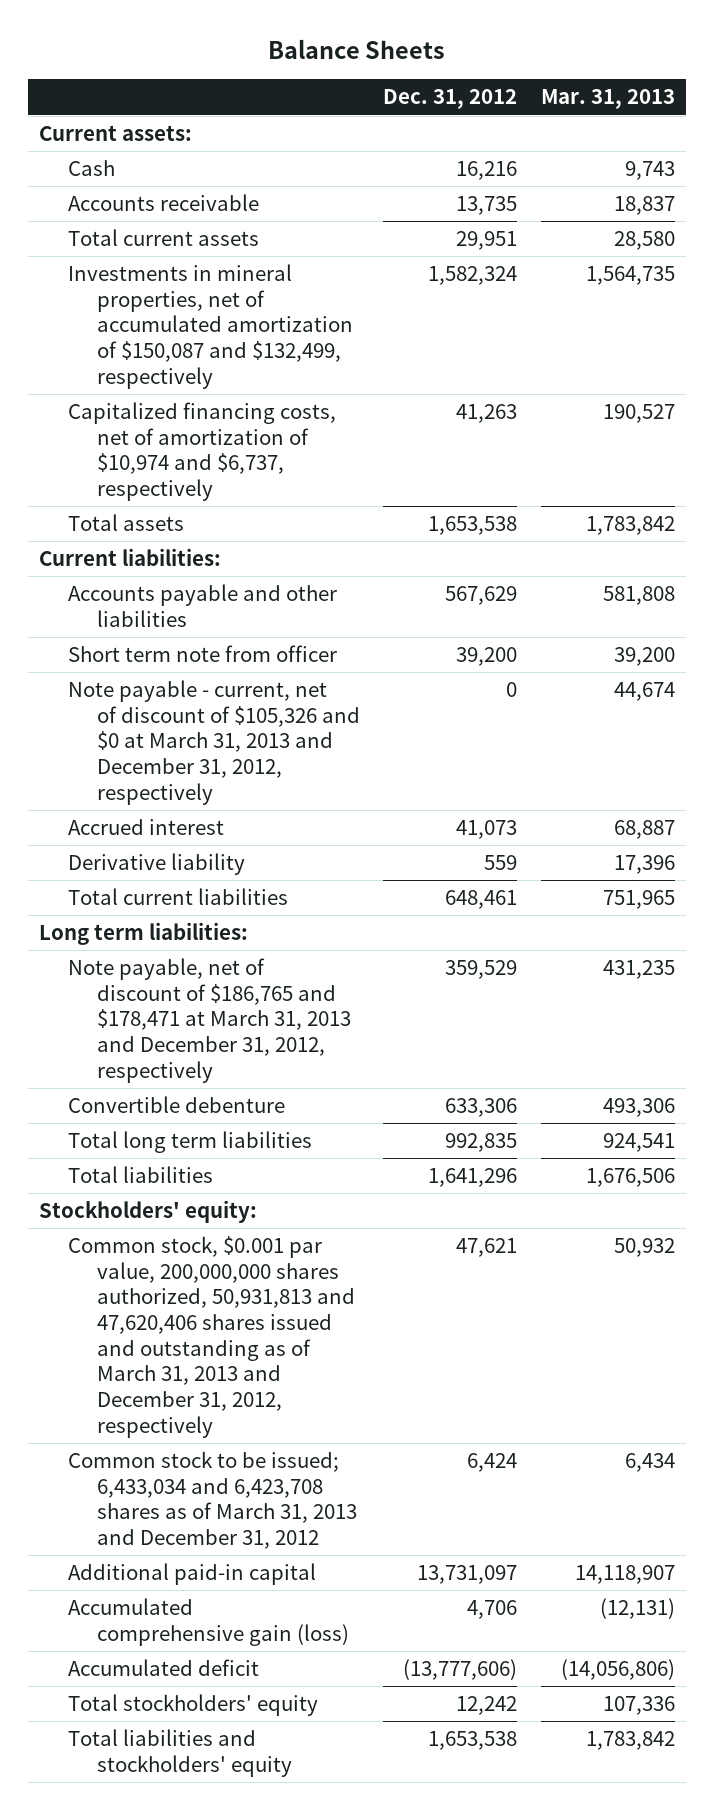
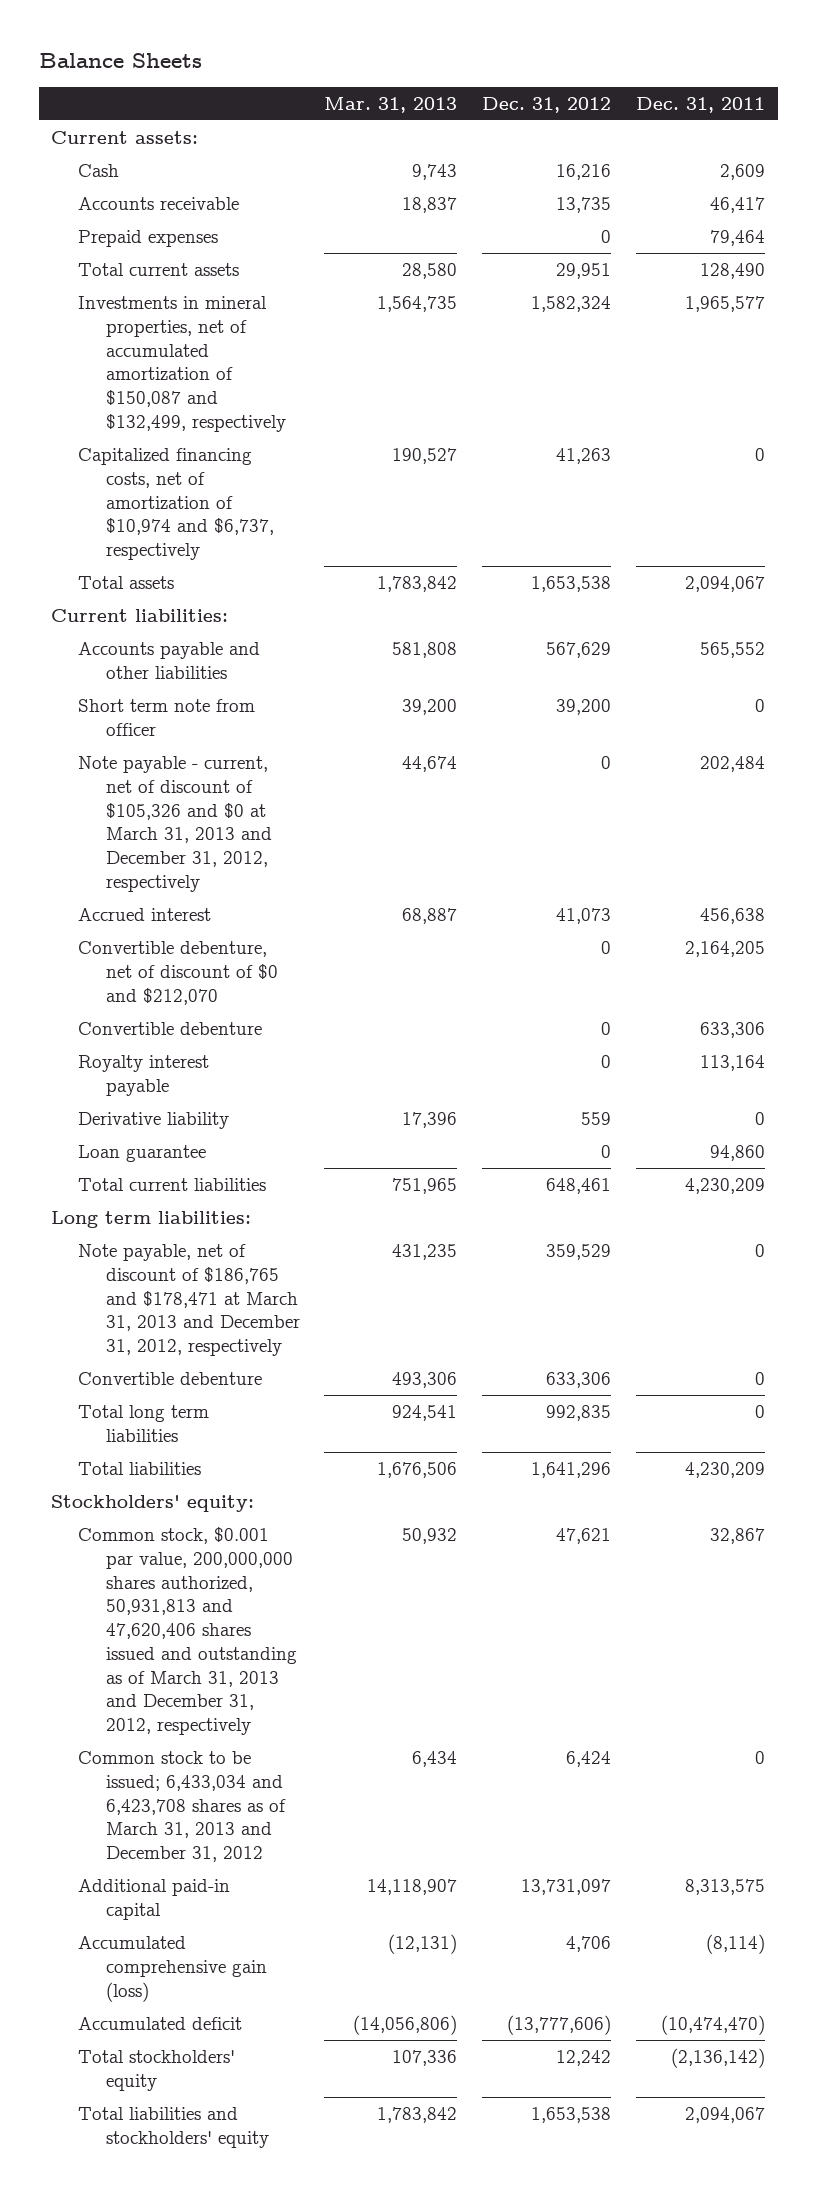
none -> [636,96,766,113] Dec. 31, 2011
none -> [78,230,219,248] Prepaid expenses
none -> [78,941,278,1005] Convertible debenture, net of discount of $0 and $212,070
none -> [78,1022,263,1036] Convertible debenture
none -> [78,1055,210,1096] Royalty interest payable
none -> [78,1145,207,1163] Loan guarantee

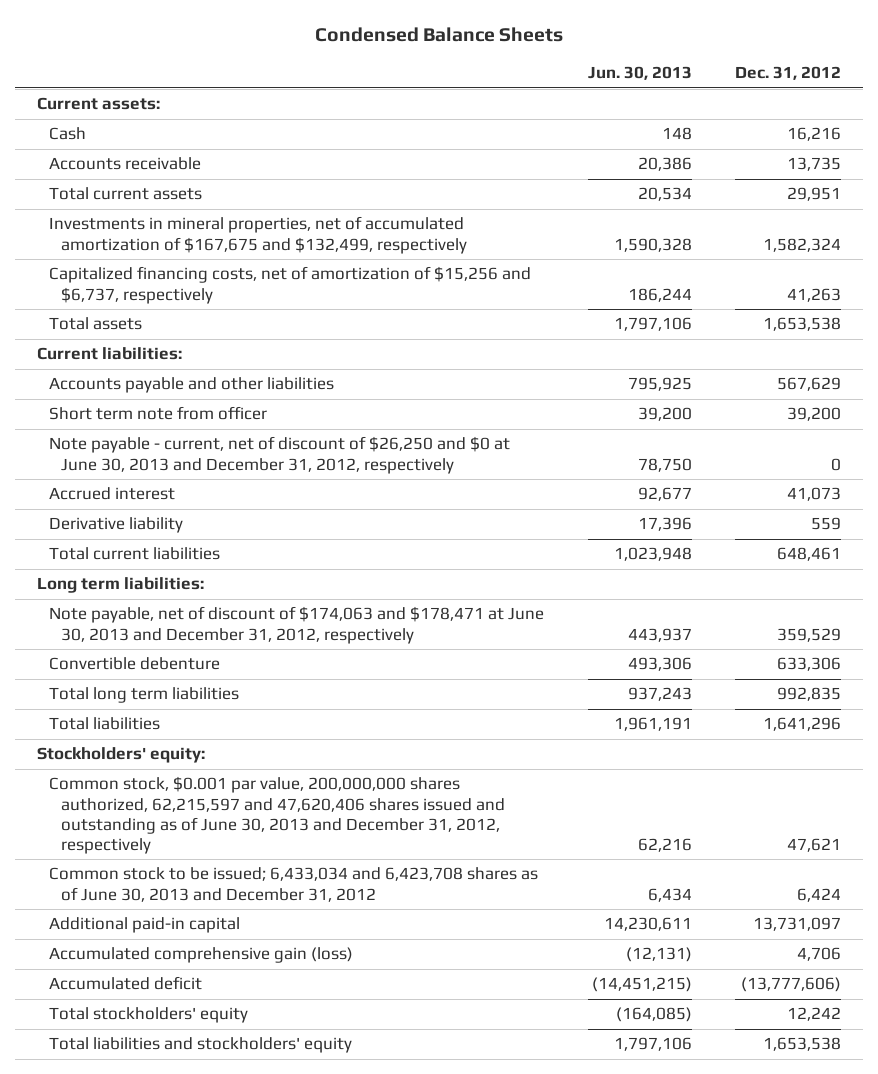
[38,52,202,68] Balance Sheets -> [315,26,564,42] Condensed Balance Sheets
[324,96,458,113] Mar. 31, 2013 -> none
[636,96,766,113] Dec. 31, 2011 -> none
none -> [587,66,692,81] Jun. 30, 2013
[78,230,219,248] Prepaid expenses -> none
[78,296,286,432] Investments in mineral properties, net of accumulated amortization of $150,087 and $132,499, respectively -> [48,216,468,254] Investments in mineral properties, net of accumulated amortization of $167,675 and $132,499, respectively
[78,448,274,561] Capitalized financing costs, net of amortization of $10,974 and $6,737, respectively -> [48,266,531,304] Capitalized financing costs, net of amortization of $15,256 and $6,737, respectively
[78,756,272,892] Note payable - current, net of discount of $105,326 and $0 at March 31, 2013 and December 31, 2012, respectively -> [48,436,510,474] Note payable - current, net of discount of $26,250 and $0 at June 30, 2013 and December 31, 2012, respectively
[78,941,278,1005] Convertible debenture, net of discount of $0 and $212,070 -> none
[78,1022,263,1036] Convertible debenture -> none
[78,1055,210,1096] Royalty interest payable -> none
[78,1145,207,1163] Loan guarantee -> none
[78,1244,300,1357] Note payable, net of discount of $186,765 and $178,471 at March 31, 2013 and December 31, 2012, respectively -> [48,606,544,644] Note payable, net of discount of $174,063 and $178,471 at June 30, 2013 and December 31, 2012, respectively
[78,1527,297,1736] Common stock, $0.001 par value, 200,000,000 shares authorized, 50,931,813 and 47,620,406 shares issued and outstanding as of March 31, 2013 and December 31, 2012, respectively -> [48,776,506,854] Common stock, $0.001 par value, 200,000,000 shares authorized, 62,215,597 and 47,620,406 shares issued and outstanding as of June 30, 2013 and December 31, 2012, respectively
[78,1751,286,1863] Common stock to be issued; 6,433,034 and 6,423,708 shares as of March 31, 2013 and December 31, 2012 -> [48,867,538,902] Common stock to be issued; 6,433,034 and 6,423,708 shares as of June 30, 2013 and December 31, 2012

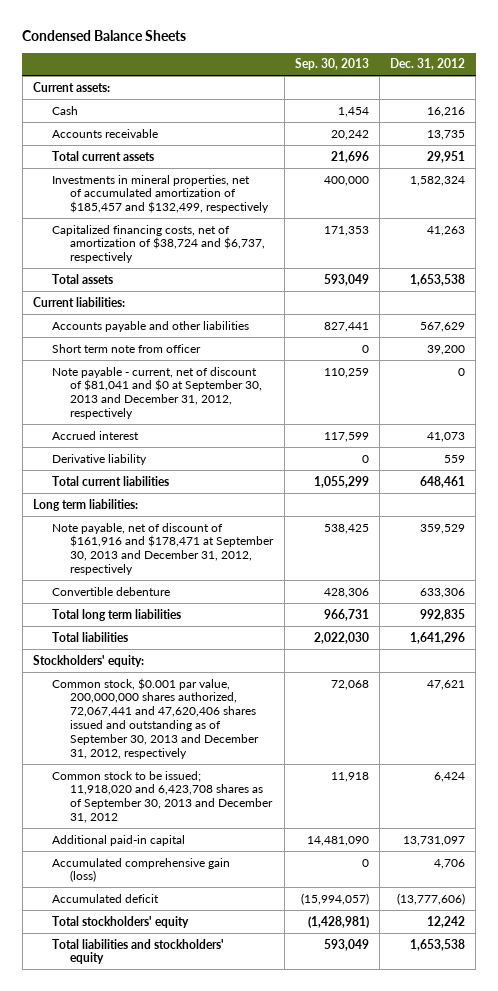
[587,66,692,81] Jun. 30, 2013 -> none
none -> [294,58,369,71] Sep. 30, 2013
[48,216,468,254] Investments in mineral properties, net of accumulated amortization of $167,675 and $132,499, respectively -> [51,174,270,214] Investments in mineral properties, net of accumulated amortization of $185,457 and $132,499, respectively
[48,266,531,304] Capitalized financing costs, net of amortization of $15,256 and $6,737, respectively -> [51,224,266,264] Capitalized financing costs, net of amortization of $38,724 and $6,737, respectively
[48,436,510,474] Note payable - current, net of discount of $26,250 and $0 at June 30, 2013 and December 31, 2012, respectively -> [51,366,263,419] Note payable - current, net of discount of $81,041 and $0 at September 30, 2013 and December 31, 2012, respectively
[48,606,544,644] Note payable, net of discount of $174,063 and $178,471 at June 30, 2013 and December 31, 2012, respectively -> [51,522,275,575] Note payable, net of discount of $161,916 and $178,471 at September 30, 2013 and December 31, 2012, respectively
[48,776,506,854] Common stock, $0.001 par value, 200,000,000 shares authorized, 62,215,597 and 47,620,406 shares issued and outstanding as of June 30, 2013 and December 31, 2012, respectively -> [51,677,260,759] Common stock, $0.001 par value, 200,000,000 shares authorized, 72,067,441 and 47,620,406 shares issued and outstanding as of September 30, 2013 and December 31, 2012, respectively
[48,867,538,902] Common stock to be issued; 6,433,034 and 6,423,708 shares as of June 30, 2013 and December 31, 2012 -> [51,770,274,823] Common stock to be issued; 11,918,020 and 6,423,708 shares as of September 30, 2013 and December 31, 2012

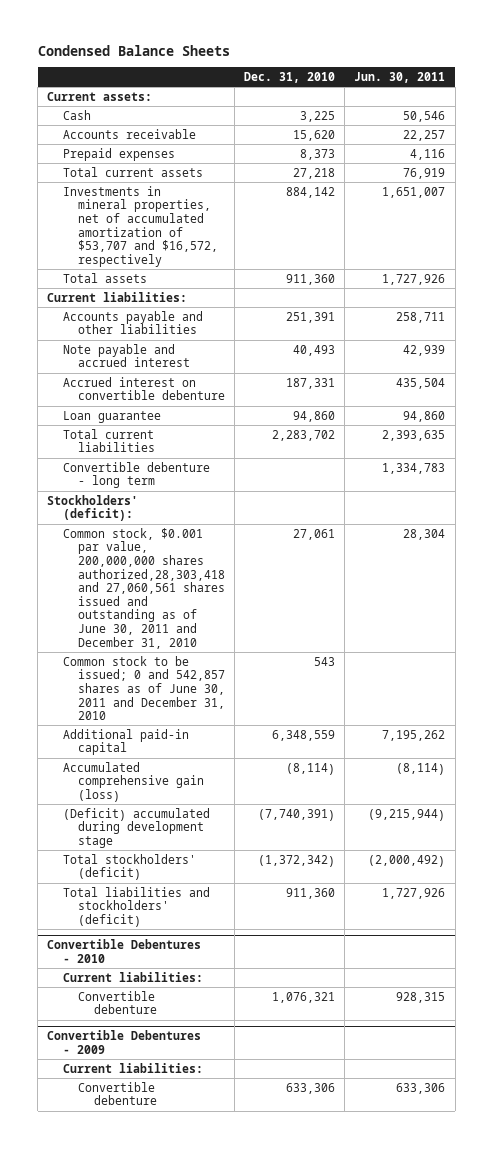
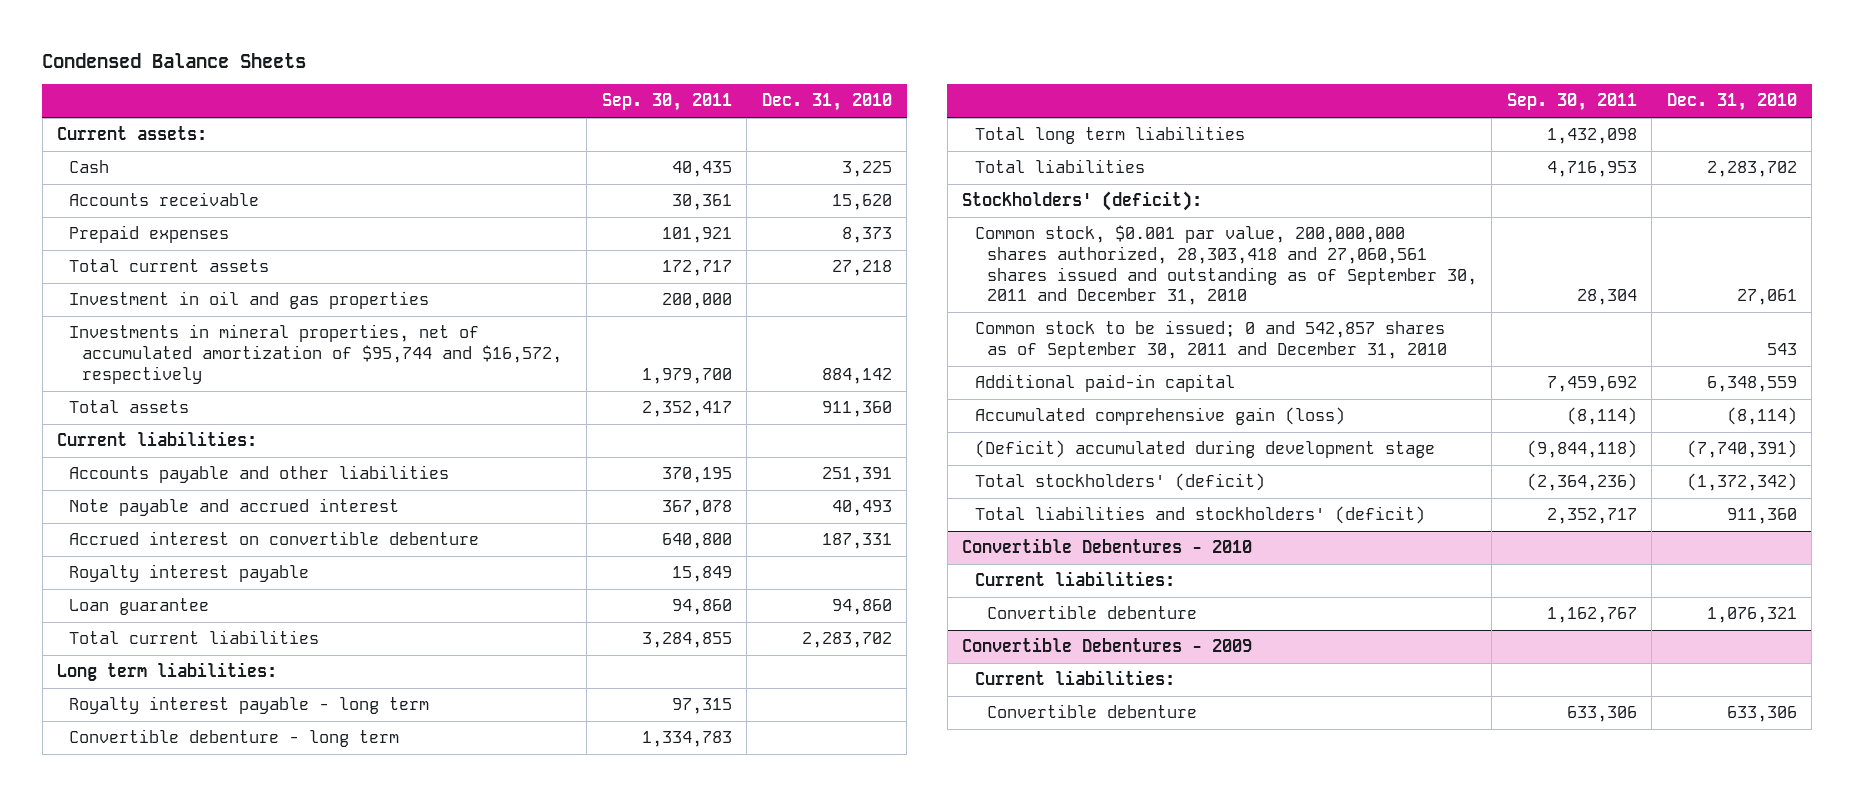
[354,72,446,84] Jun. 30, 2011 -> none
none -> [601,93,732,112] Sep. 30, 2011
none -> [69,291,430,310] Investment in oil and gas properties
[62,185,219,267] Investments in mineral properties, net of accumulated amortization of $53,707 and $16,572, respectively -> [69,324,562,384] Investments in mineral properties, net of accumulated amortization of $95,744 and $16,572, respectively
none -> [69,564,310,583] Royalty interest payable
none -> [57,662,278,682] Long term liabilities:
none -> [69,696,430,715] Royalty interest payable - long term
none -> [974,126,1245,145] Total long term liabilities
none -> [974,159,1145,174] Total liabilities
[62,527,226,649] Common stock, $0.001 par value, 200,000,000 shares authorized,28,303,418 and 27,060,561 shares issued and outstanding as of June 30, 2011 and December 31, 2010 -> [974,225,1477,306] Common stock, $0.001 par value, 200,000,000 shares authorized, 28,303,418 and 27,060,561 shares issued and outstanding as of September 30, 2011 and December 31, 2010
[62,655,226,721] Common stock to be issued; 0 and 542,857 shares as of June 30, 2011 and December 31, 2010 -> [974,320,1447,360] Common stock to be issued; 0 and 542,857 shares as of September 30, 2011 and December 31, 2010

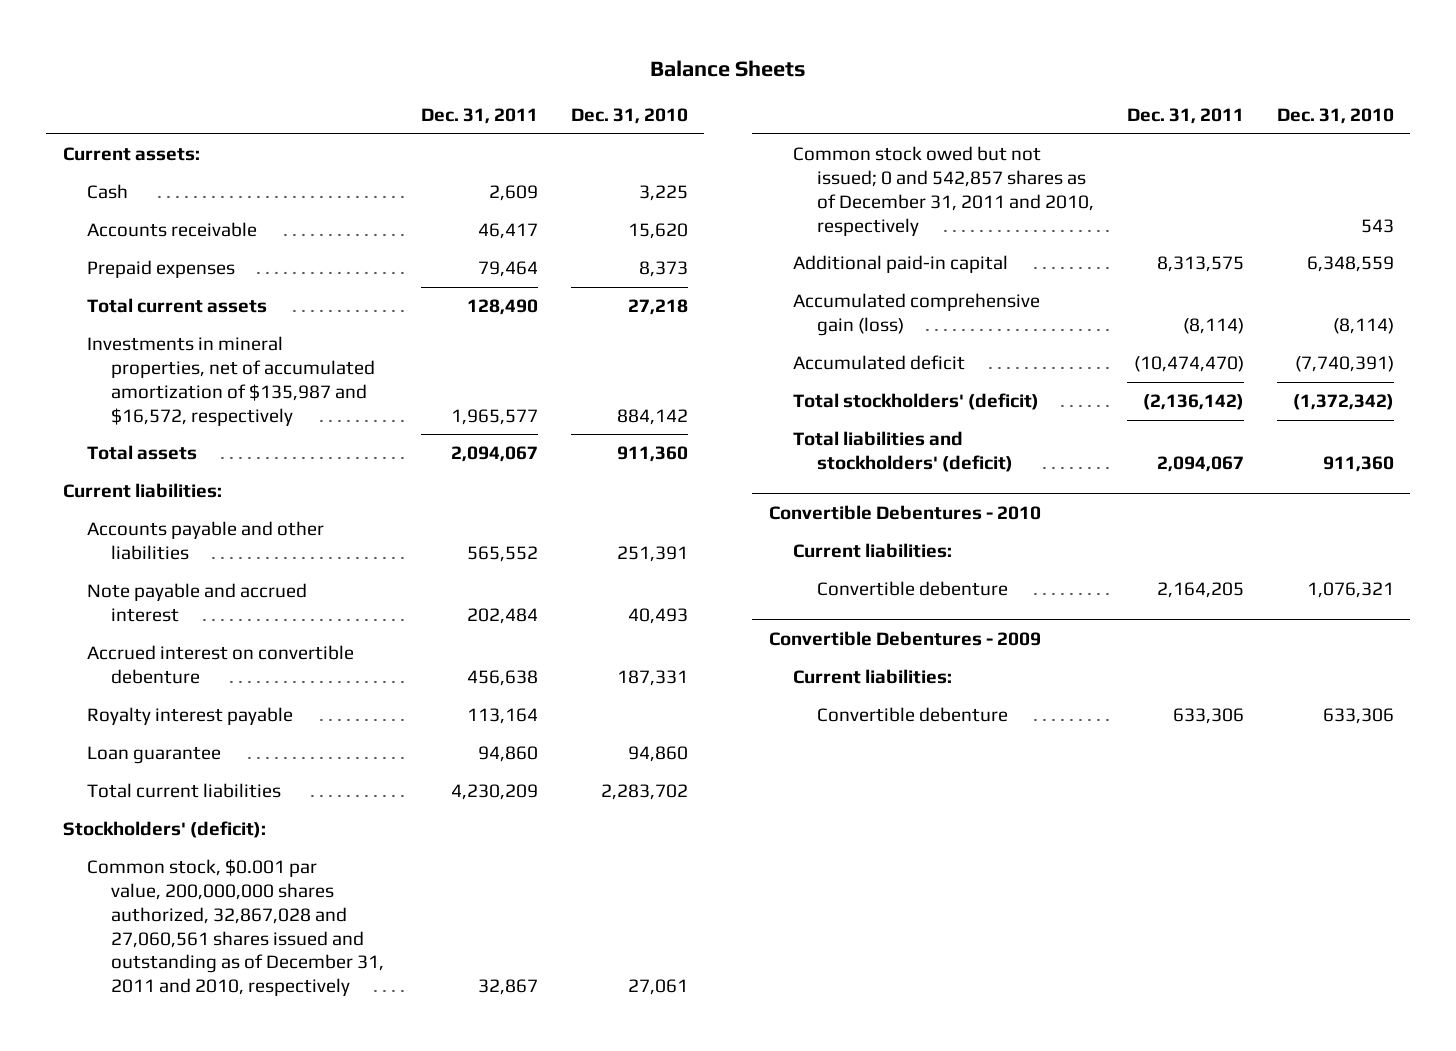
[42,52,307,68] Condensed Balance Sheets -> [650,60,807,78] Balance Sheets
[601,93,732,112] Sep. 30, 2011 -> none
none -> [421,107,539,124] Dec. 31, 2011
[69,291,430,310] Investment in oil and gas properties -> none
[69,324,562,384] Investments in mineral properties, net of accumulated amortization of $95,744 and $16,572, respectively -> [87,336,376,426] Investments in mineral properties, net of accumulated amortization of $135,987 and $16,572, respectively
[57,662,278,682] Long term liabilities: -> none
[69,696,430,715] Royalty interest payable - long term -> none
[69,729,400,748] Convertible debenture - long term -> none
[974,126,1245,145] Total long term liabilities -> none
[974,159,1145,174] Total liabilities -> none
[974,225,1477,306] Common stock, $0.001 par value, 200,000,000 shares authorized, 28,303,418 and 27,060,561 shares issued and outstanding as of September 30, 2011 and December 31, 2010 -> [87,859,385,997] Common stock, $0.001 par value, 200,000,000 shares authorized, 32,867,028 and 27,060,561 shares issued and outstanding as of December 31, 2011 and 2010, respectively
[974,320,1447,360] Common stock to be issued; 0 and 542,857 shares as of September 30, 2011 and December 31, 2010 -> [792,146,1095,236] Common stock owed but not issued; 0 and 542,857 shares as of December 31, 2011 and 2010, respectively
[974,440,1435,459] (Deficit) accumulated during development stage -> [792,355,965,371] Accumulated deficit

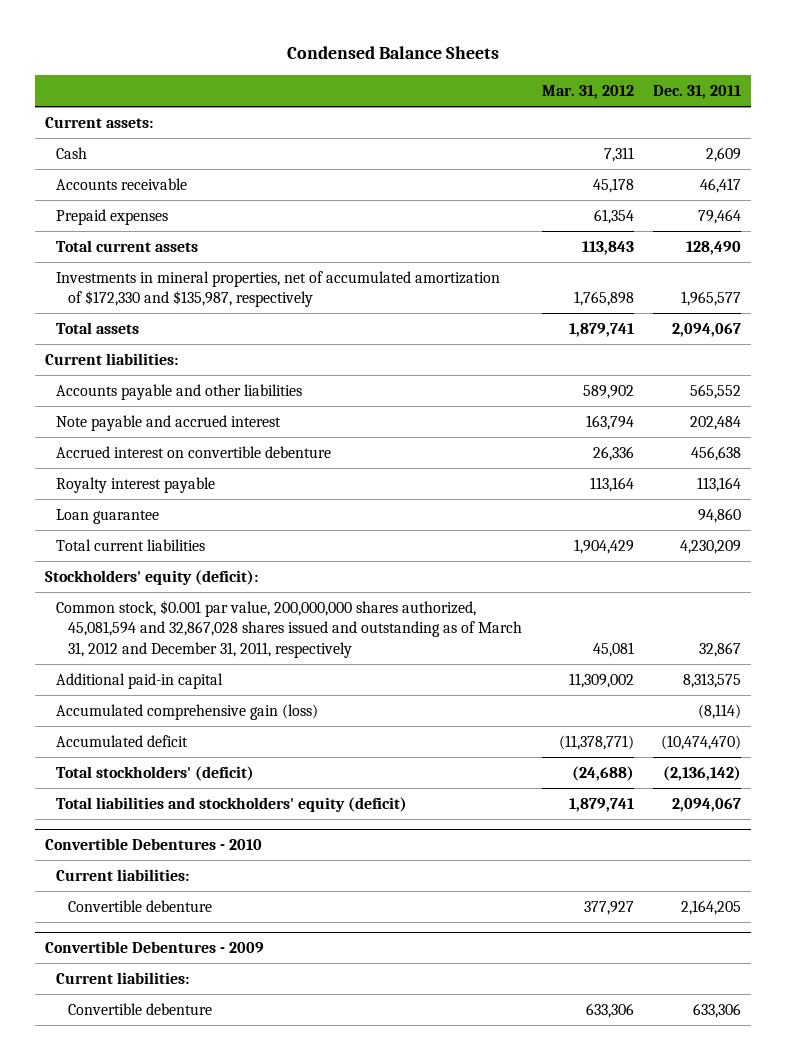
[650,60,807,78] Balance Sheets -> [287,46,500,60] Condensed Balance Sheets
[570,107,688,124] Dec. 31, 2010 -> none
none -> [541,85,634,100] Mar. 31, 2012
[87,336,376,426] Investments in mineral properties, net of accumulated amortization of $135,987 and $16,572, respectively -> [56,270,501,308] Investments in mineral properties, net of accumulated amortization of $172,330 and $135,987, respectively
[792,146,1095,236] Common stock owed but not issued; 0 and 542,857 shares as of December 31, 2011 and 2010, respectively -> none
[62,821,266,839] Stockholders' (deficit): -> [44,569,258,585] Stockholders' equity (deficit):
[87,859,385,997] Common stock, $0.001 par value, 200,000,000 shares authorized, 32,867,028 and 27,060,561 shares issued and outstanding as of December 31, 2011 and 2010, respectively -> [56,599,522,658] Common stock, $0.001 par value, 200,000,000 shares authorized, 45,081,594 and 32,867,028 shares issued and outstanding as of March 31, 2012 and December 31, 2011, respectively
[792,431,1014,473] Total liabilities and stockholders' (deficit) -> [56,796,408,812] Total liabilities and stockholders' equity (deficit)

